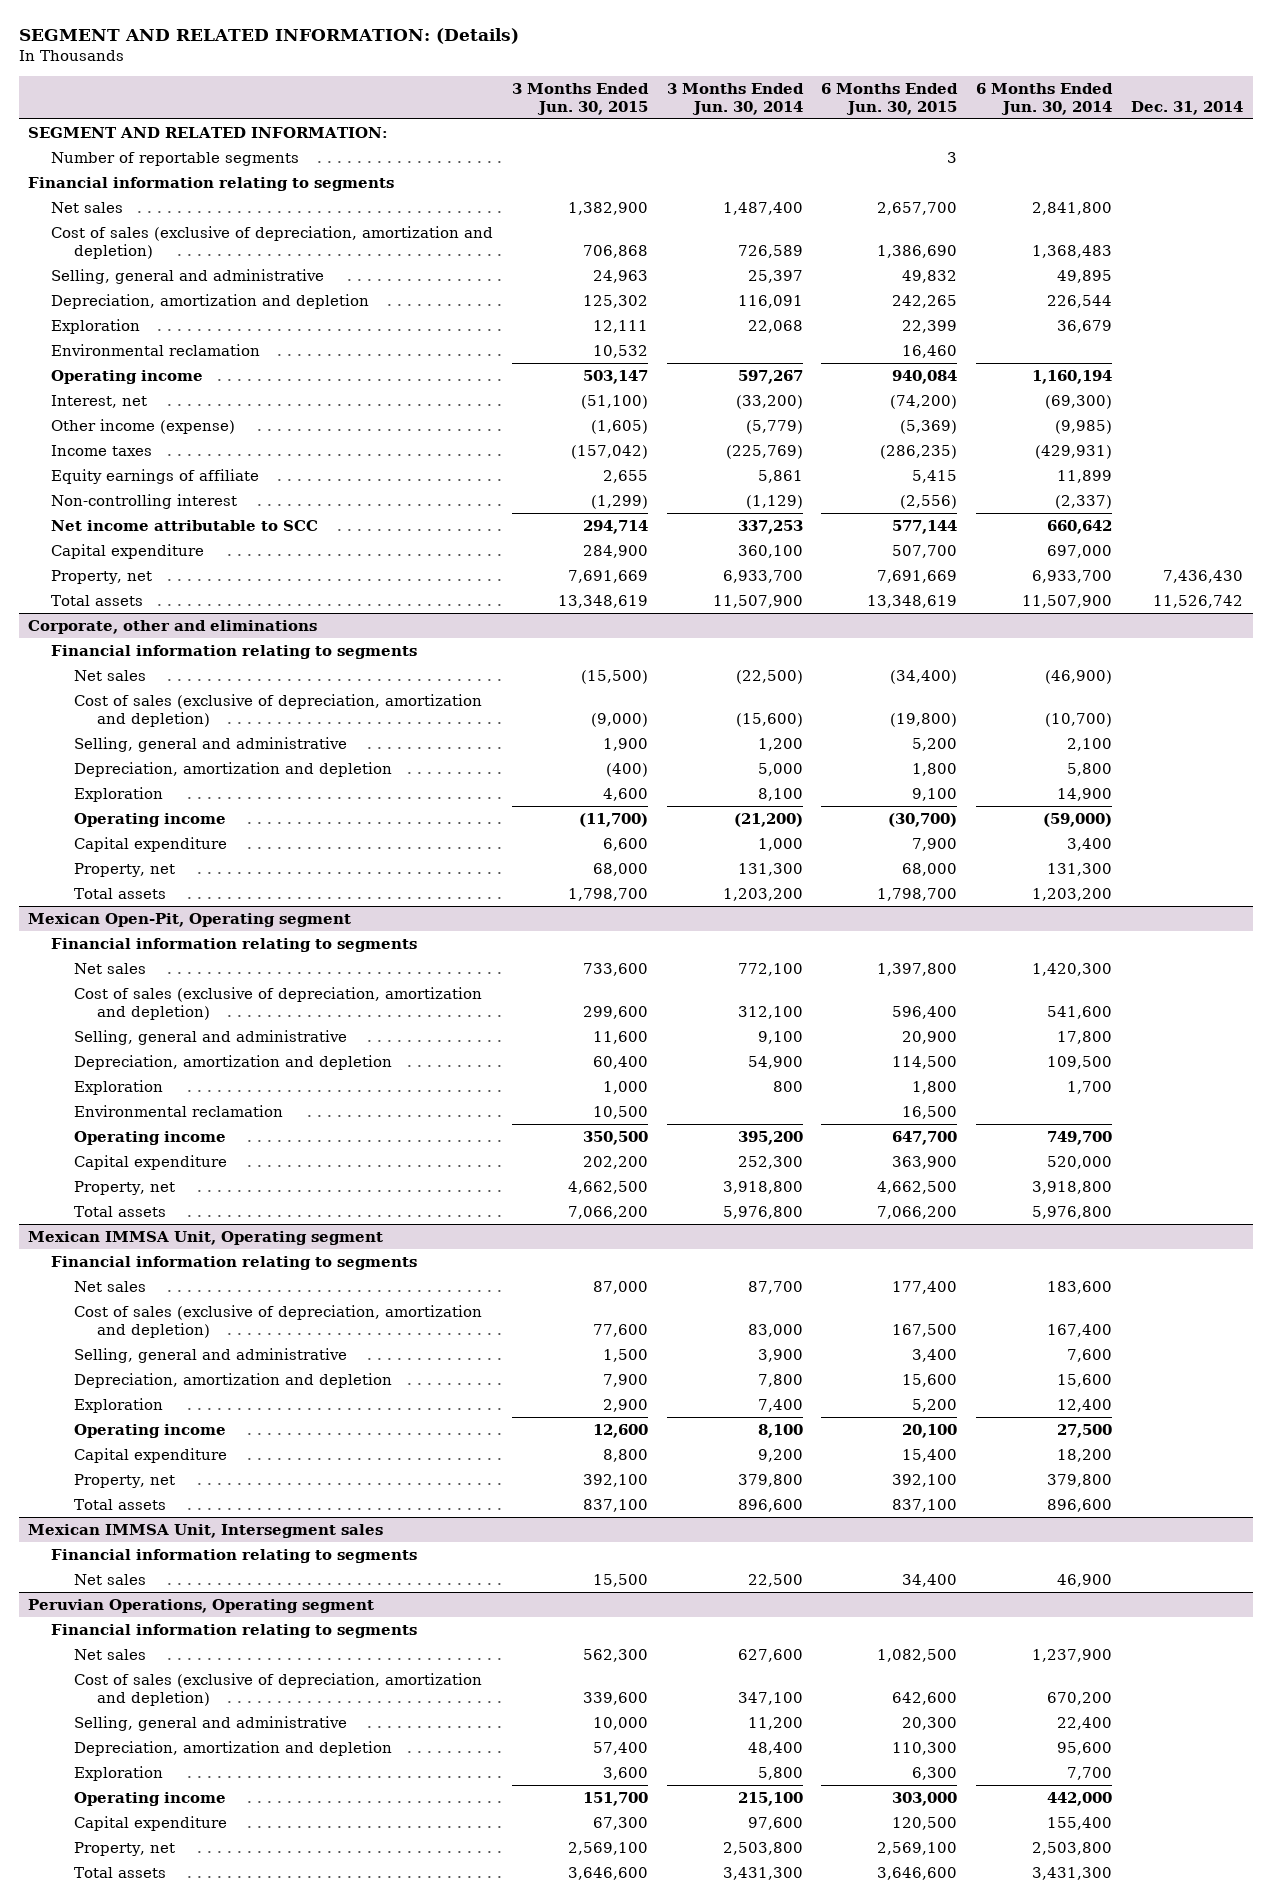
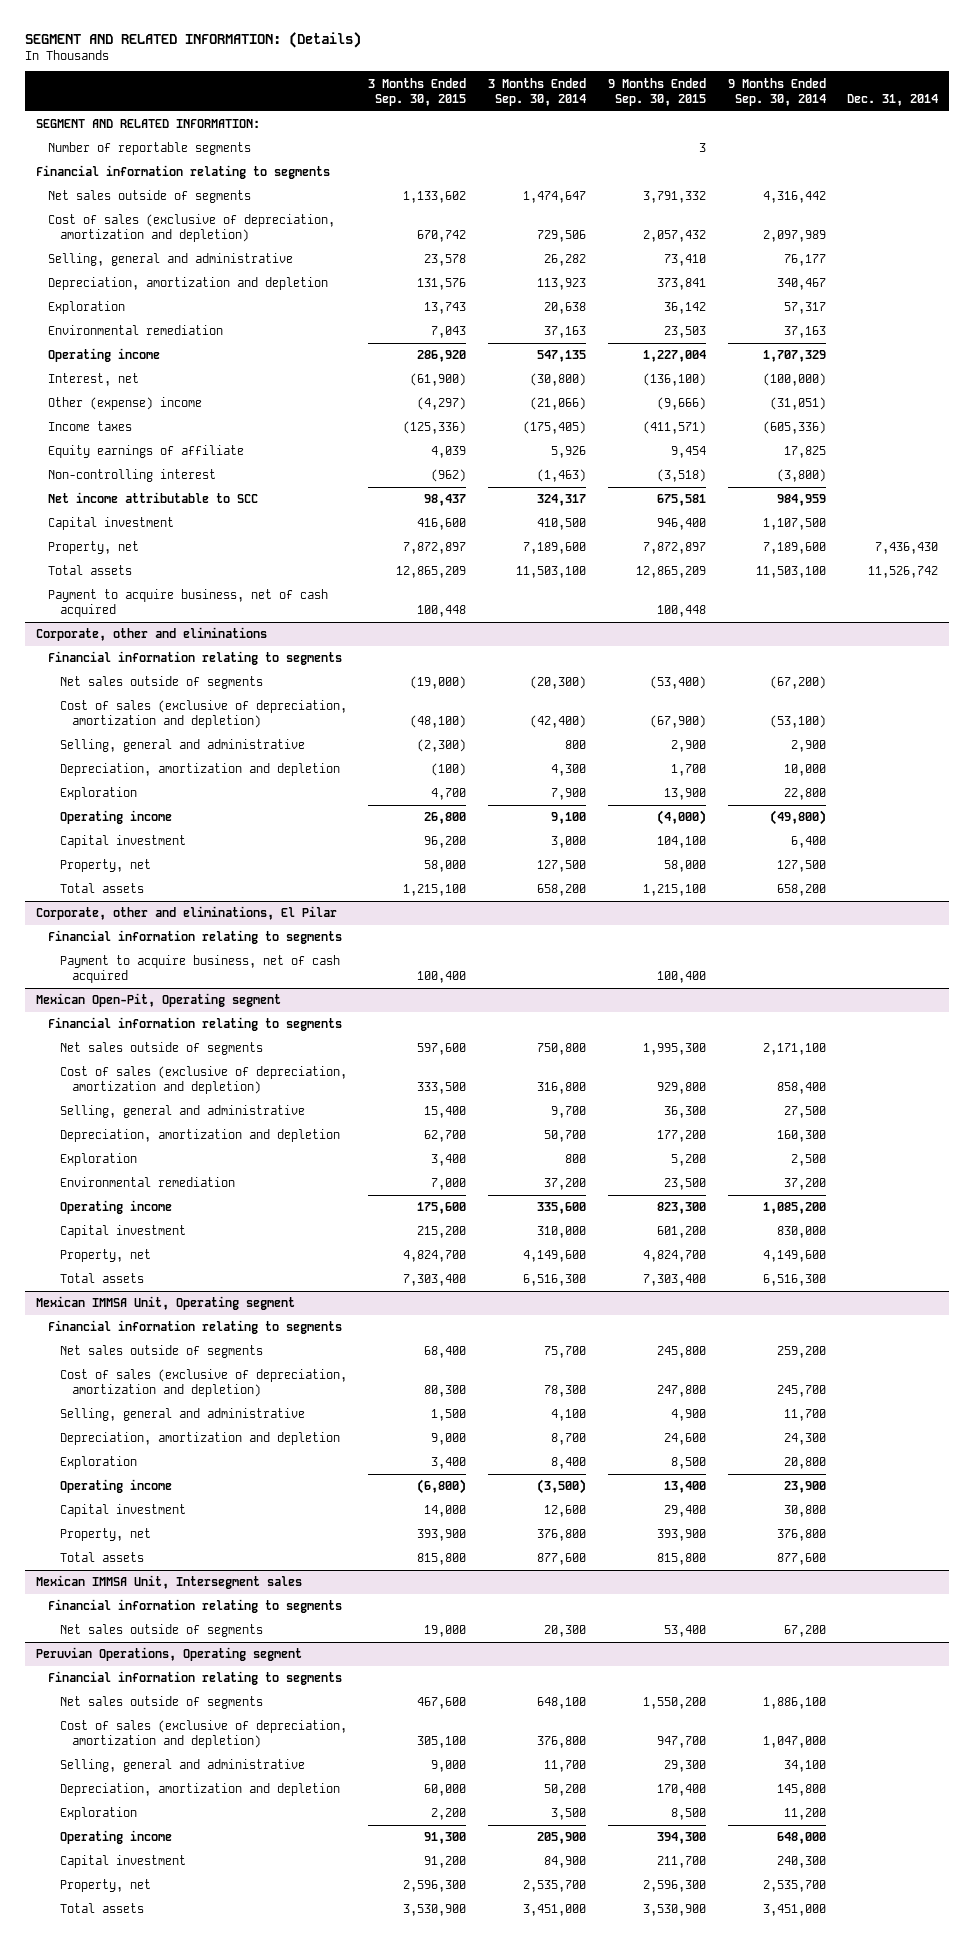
[511,83,649,116] 3 Months Ended Jun. 30, 2015 -> none
[666,83,804,116] 3 Months Ended Jun. 30, 2014 -> none
[821,83,959,116] 6 Months Ended Jun. 30, 2015 -> none
[976,83,1114,116] 6 Months Ended Jun. 30, 2014 -> none
none -> [368,77,467,106] 3 Months Ended Sep. 30, 2015
none -> [488,77,587,106] 3 Months Ended Sep. 30, 2014
none -> [607,77,706,106] 9 Months Ended Sep. 30, 2015
none -> [727,77,826,106] 9 Months Ended Sep. 30, 2014
[50,201,123,213] Net sales -> none
none -> [47,190,251,204] Net sales outside of segments
[50,343,260,356] Environmental reclamation -> [47,325,223,336] Environmental remediation
[50,418,235,434] Other income (expense) -> [47,397,202,411] Other (expense) income
[50,543,204,559] Capital expenditure -> [47,517,174,531] Capital investment
none -> [47,589,328,618] Payment to acquire business, net of cash acquired
[74,669,147,681] Net sales -> none
none -> [59,676,263,690] Net sales outside of segments
[74,836,228,852] Capital expenditure -> [59,835,186,849] Capital investment
none -> [36,906,338,921] Corporate, other and eliminations, El Pilar
none -> [47,930,342,945] Financial information relating to segments
none -> [59,955,340,984] Payment to acquire business, net of cash acquired
[74,962,147,974] Net sales -> none
none -> [59,1042,263,1056] Net sales outside of segments
[74,1104,284,1117] Environmental reclamation -> [59,1177,235,1188] Environmental remediation
[74,1154,228,1170] Capital expenditure -> [59,1225,186,1239] Capital investment
[74,1280,147,1292] Net sales -> none
none -> [59,1345,263,1359] Net sales outside of segments
[74,1447,228,1463] Capital expenditure -> [59,1504,186,1518] Capital investment
[74,1573,147,1585] Net sales -> none
none -> [59,1624,263,1638] Net sales outside of segments
[74,1648,147,1660] Net sales -> none
none -> [59,1696,263,1710] Net sales outside of segments
[74,1815,228,1831] Capital expenditure -> [59,1855,186,1869] Capital investment

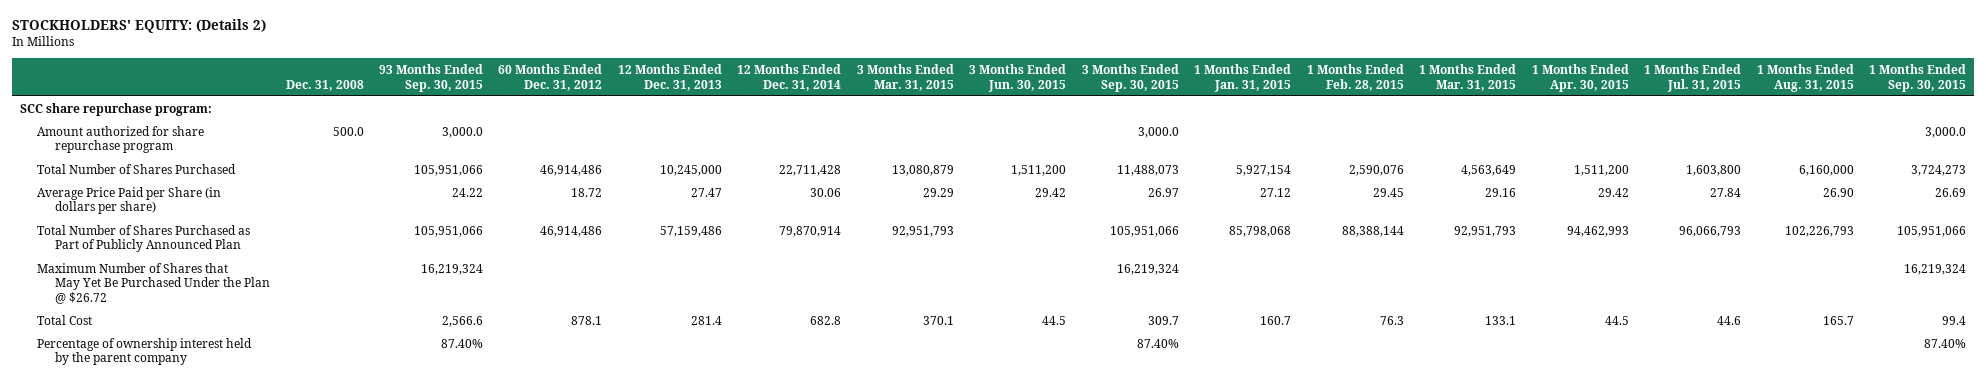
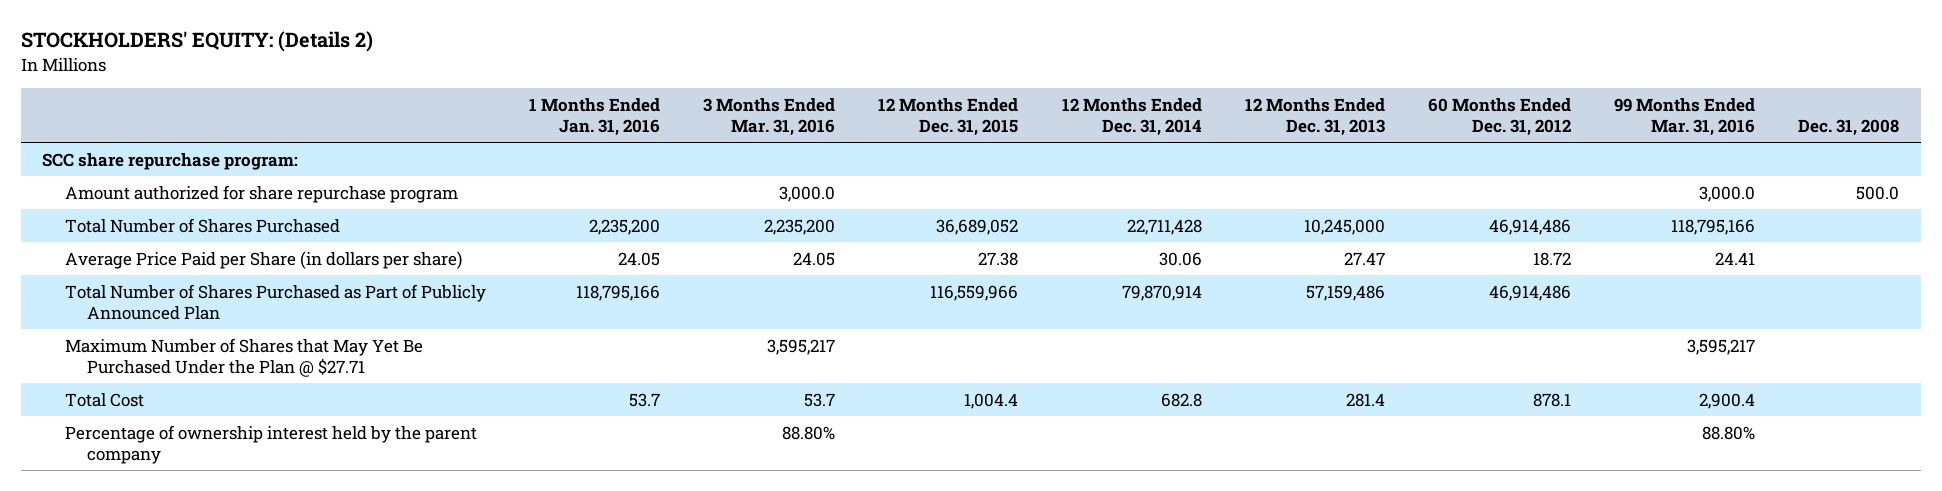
[379,64,484,92] 93 Months Ended Sep. 30, 2015 -> none
[856,64,954,91] 3 Months Ended Mar. 31, 2015 -> none
[969,64,1067,92] 3 Months Ended Jun. 30, 2015 -> none
[1081,64,1179,92] 3 Months Ended Sep. 30, 2015 -> none
[1194,64,1292,92] 1 Months Ended Jan. 31, 2015 -> none
[1306,64,1404,91] 1 Months Ended Feb. 28, 2015 -> none
[1419,64,1517,91] 1 Months Ended Mar. 31, 2015 -> none
[1531,64,1629,92] 1 Months Ended Apr. 30, 2015 -> none
[1644,64,1742,92] 1 Months Ended Jul. 31, 2015 -> none
[1756,64,1854,92] 1 Months Ended Aug. 31, 2015 -> none
[1869,64,1967,92] 1 Months Ended Sep. 30, 2015 -> none
none -> [528,97,660,136] 1 Months Ended Jan. 31, 2016
none -> [703,97,836,136] 3 Months Ended Mar. 31, 2016
none -> [878,97,1019,136] 12 Months Ended Dec. 31, 2015
none -> [1614,97,1756,136] 99 Months Ended Mar. 31, 2016
[37,262,271,304] Maximum Number of Shares that May Yet Be Purchased Under the Plan @ $26.72 -> [64,337,423,377] Maximum Number of Shares that May Yet Be Purchased Under the Plan @ $27.71

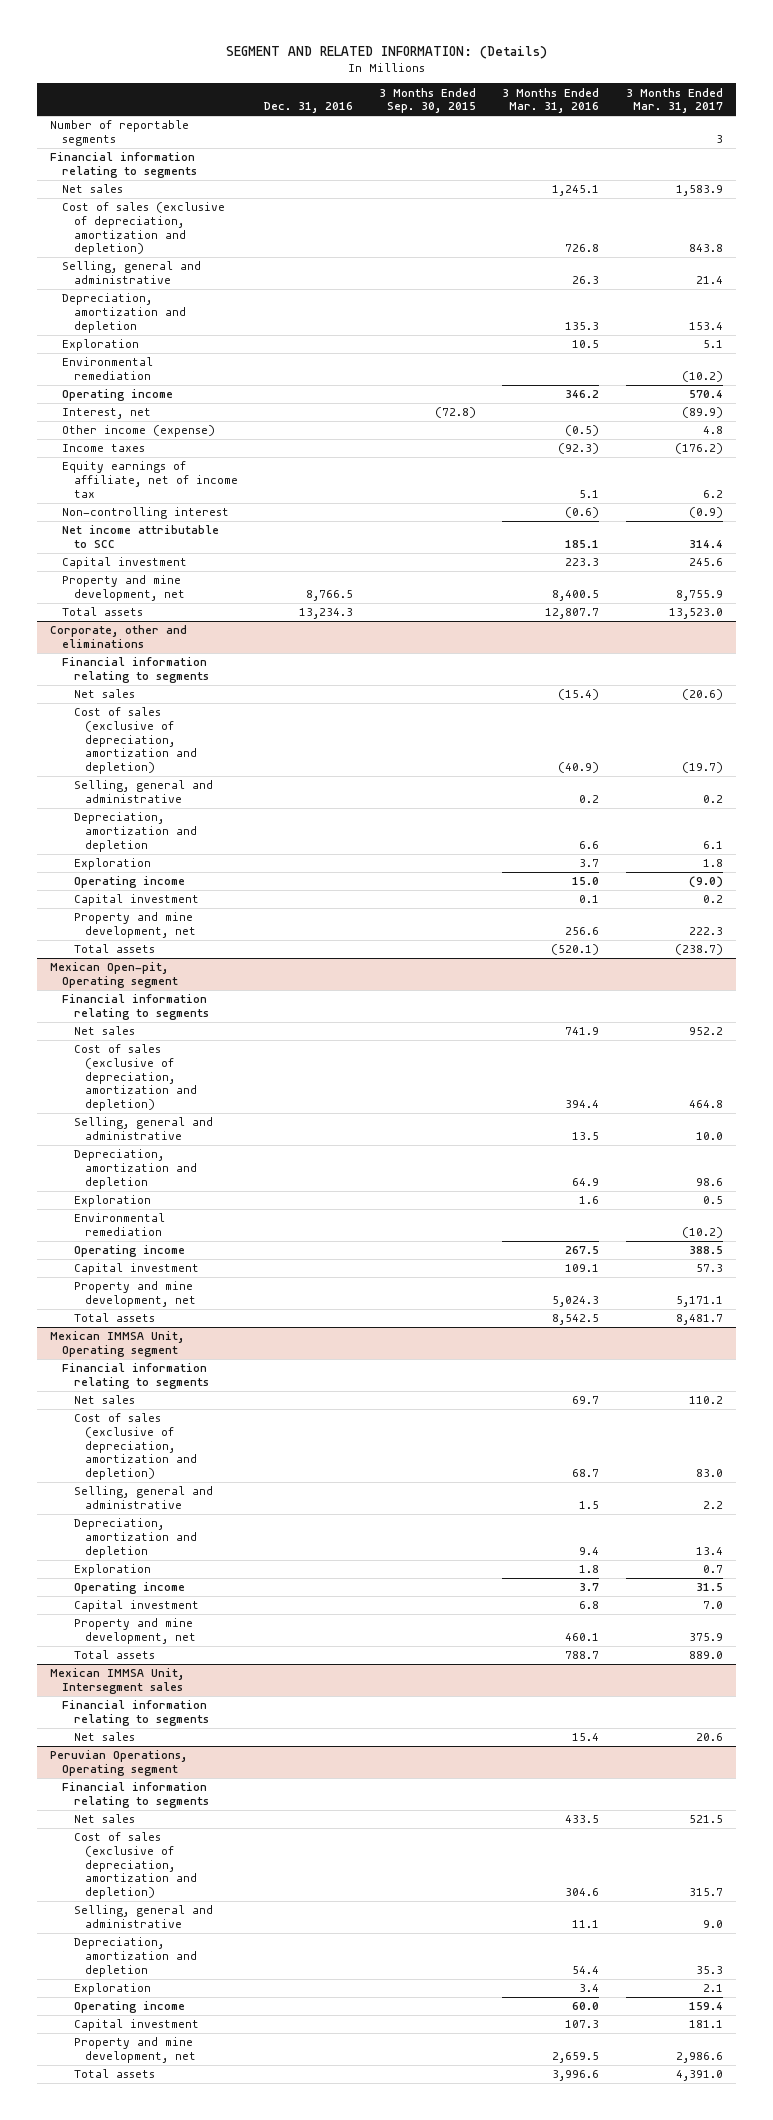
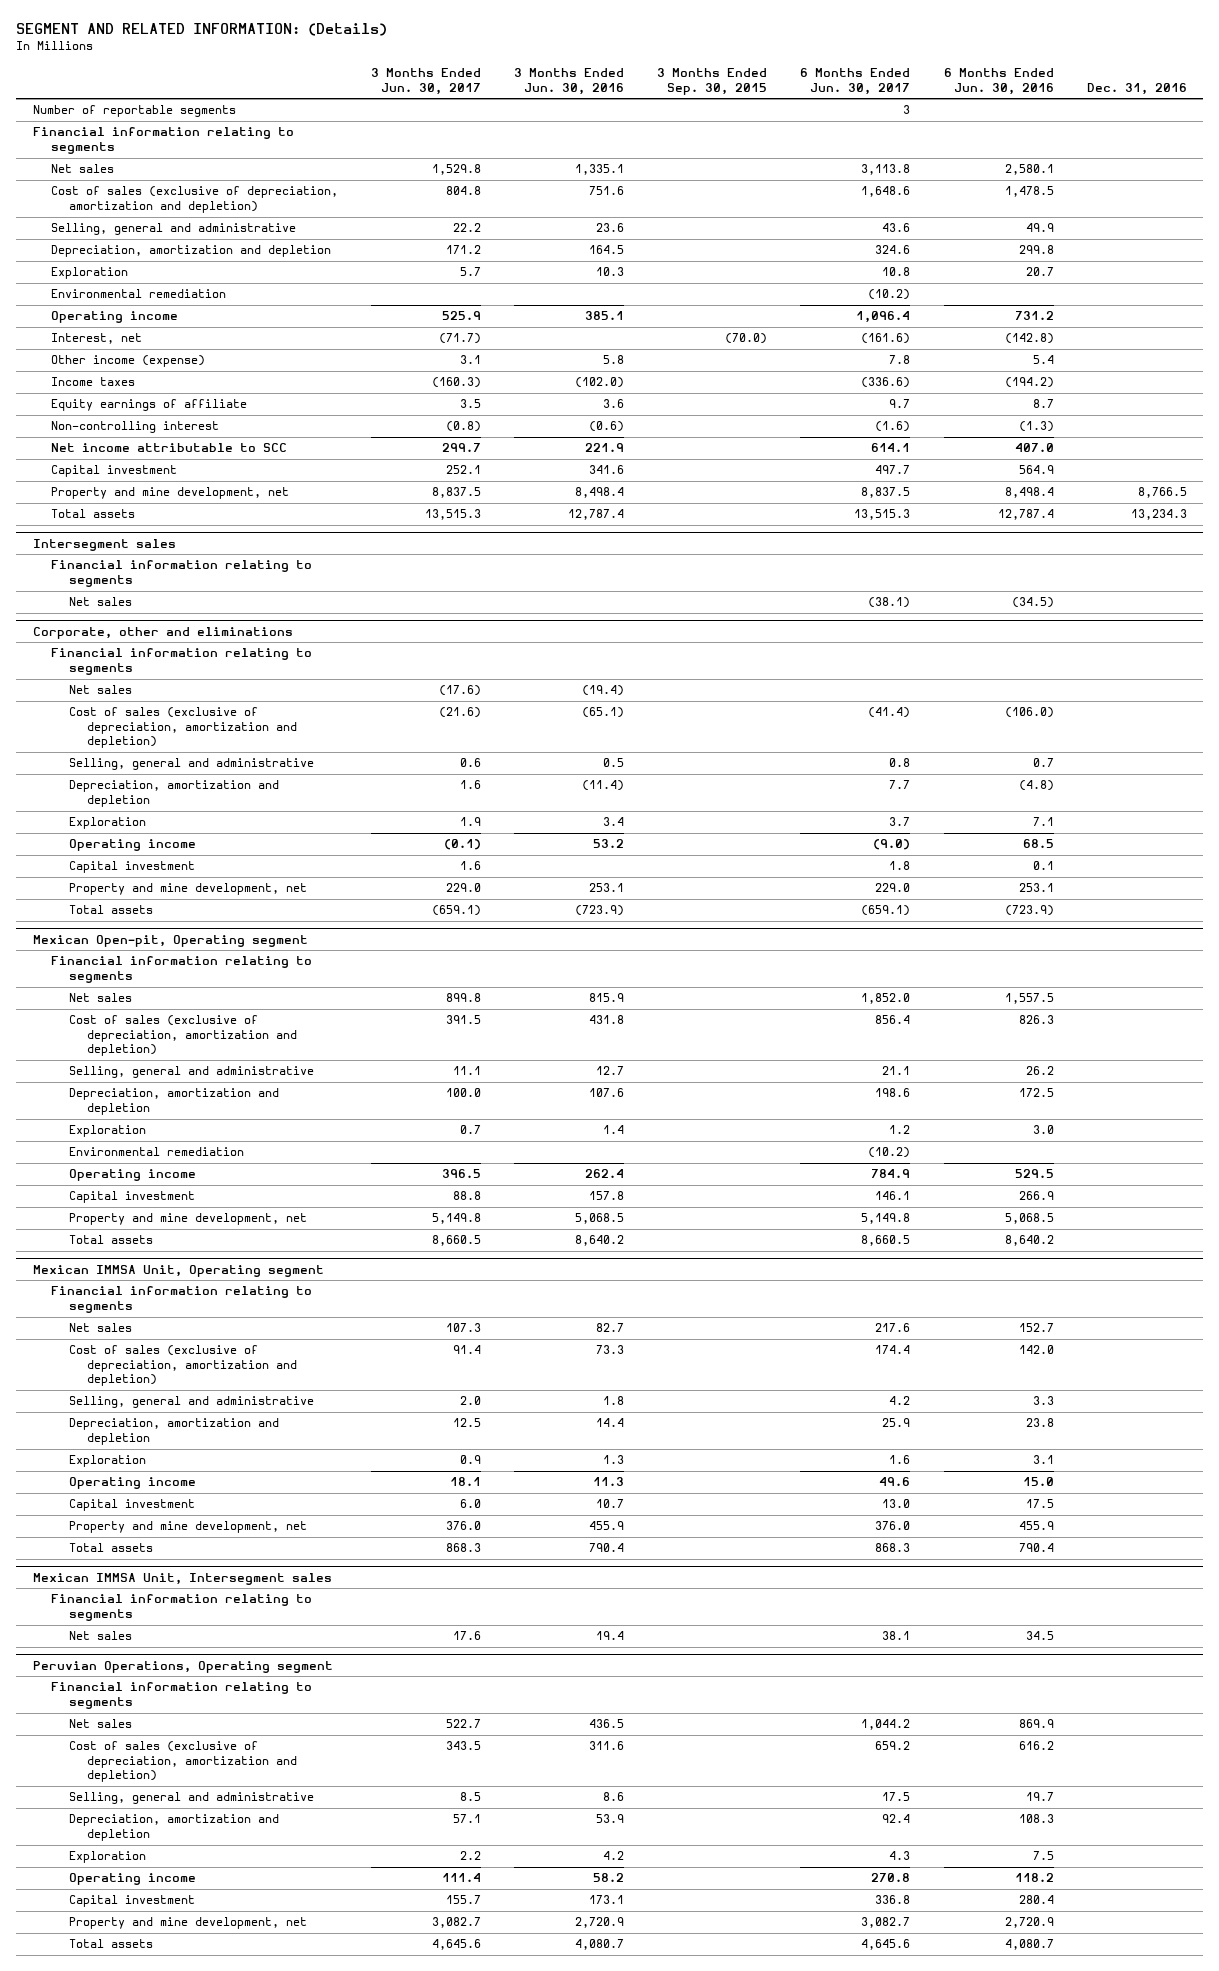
[502,87,600,114] 3 Months Ended Mar. 31, 2016 -> none
[625,87,723,114] 3 Months Ended Mar. 31, 2017 -> none
none -> [370,68,481,95] 3 Months Ended Jun. 30, 2017
none -> [513,68,624,95] 3 Months Ended Jun. 30, 2016
none -> [800,68,911,95] 6 Months Ended Jun. 30, 2017
none -> [943,68,1054,95] 6 Months Ended Jun. 30, 2016
[435,407,477,419] (72.8) -> [725,333,768,345] (70.0)
[62,461,238,498] Equity earnings of affiliate, net of income tax -> [50,399,247,412] Equity earnings of affiliate
none -> [32,538,176,551] Intersegment sales
none -> [50,560,312,587] Financial information relating to segments
none -> [68,597,132,607] Net sales

